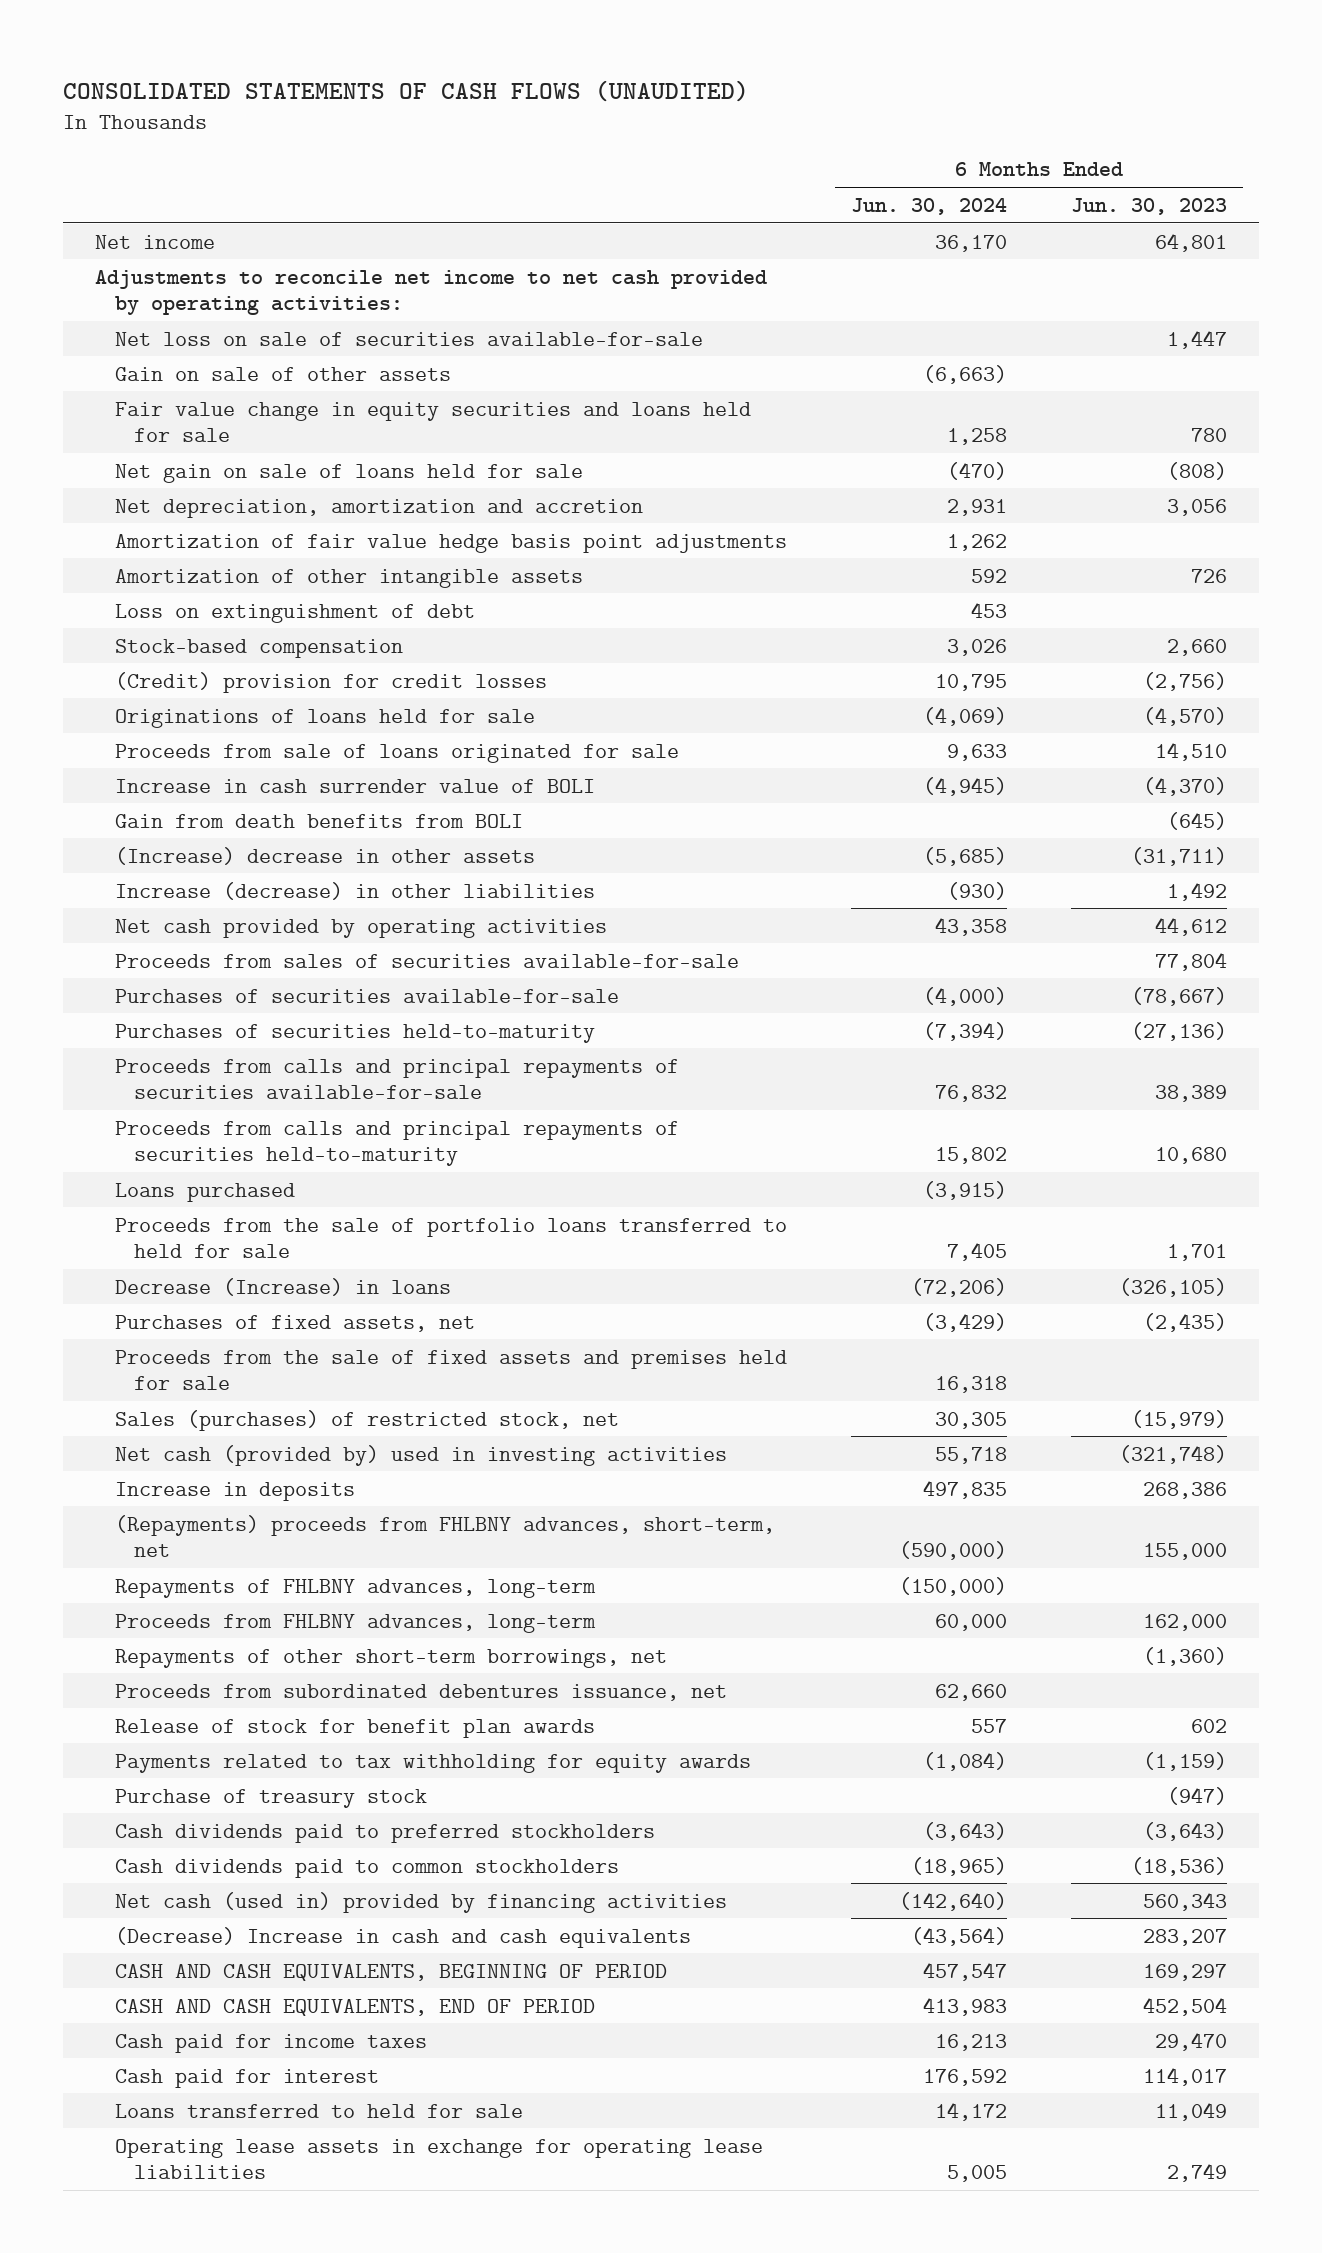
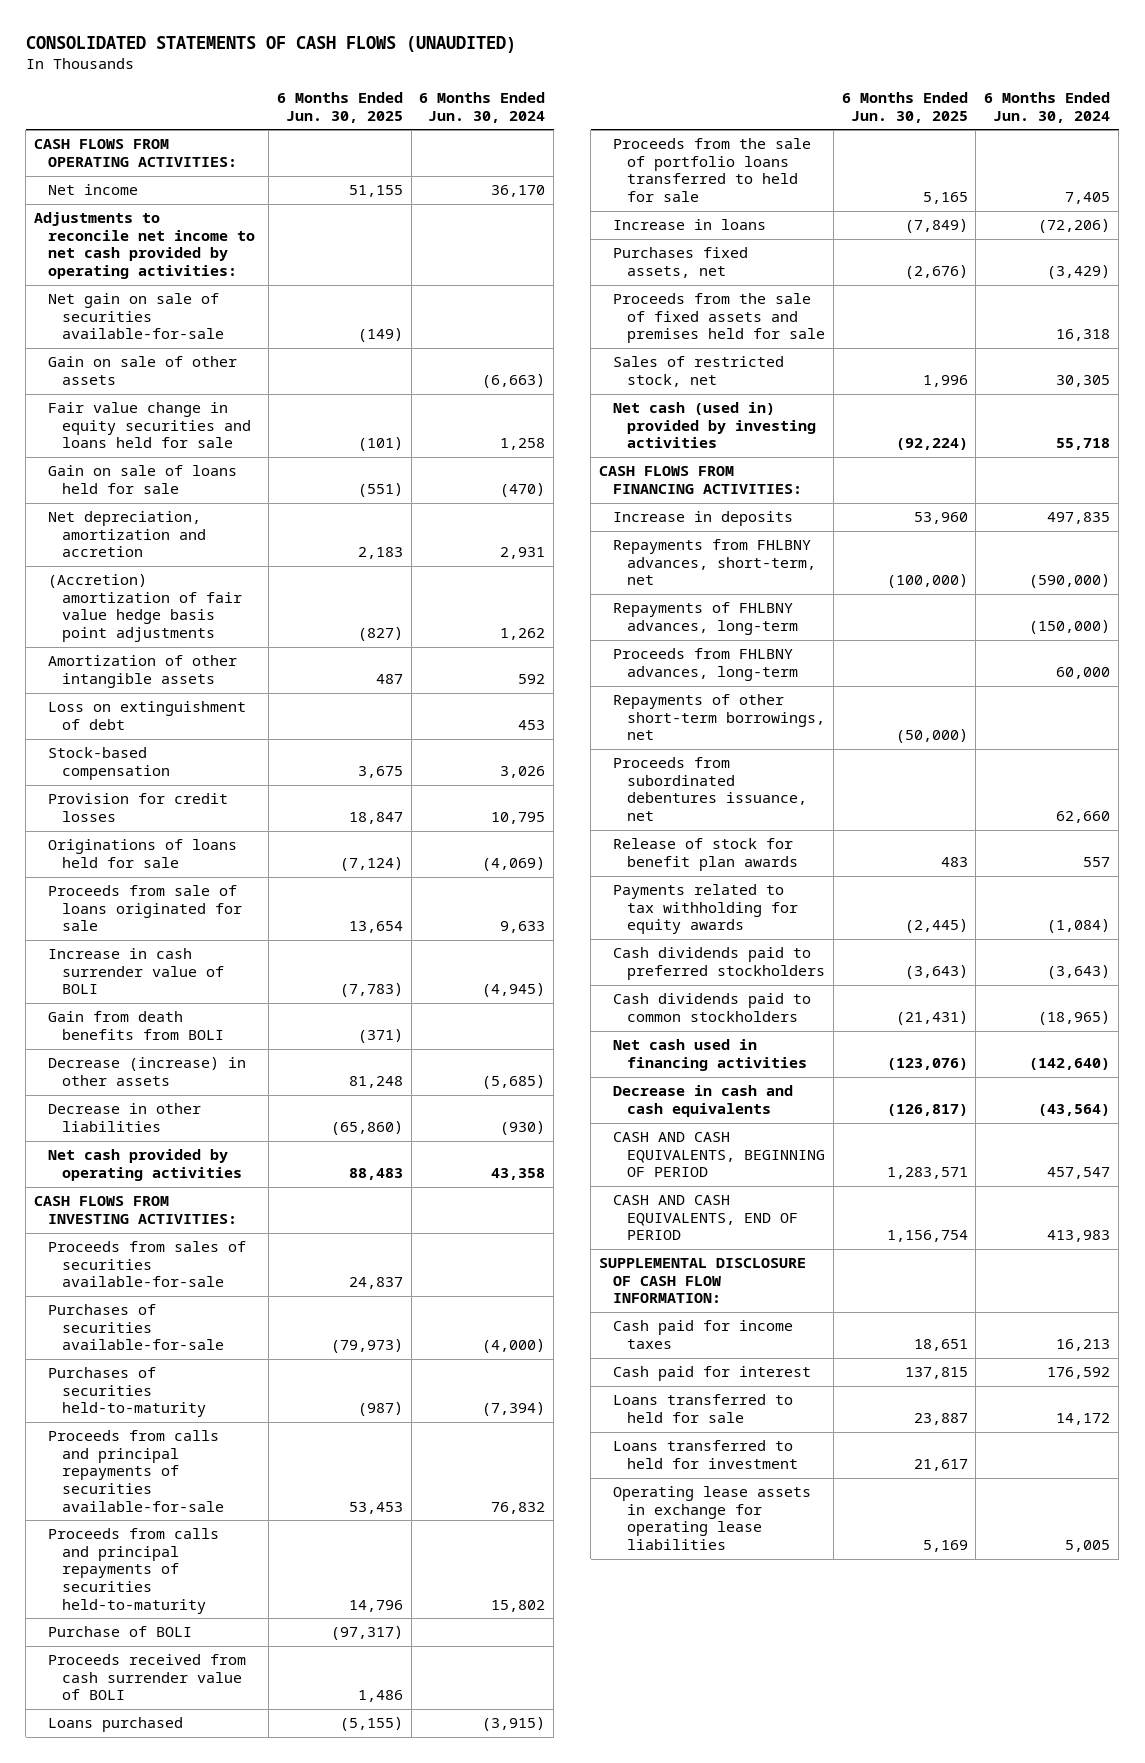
[1070,197,1227,215] Jun. 30, 2023 -> none
none -> [276,92,403,123] 6 Months Ended Jun. 30, 2025
none -> [34,139,238,167] CASH FLOWS FROM OPERATING ACTIVITIES:
[114,331,703,346] Net loss on sale of securities available-for-sale -> [48,293,224,340] Net gain on sale of securities available-for-sale
[114,463,583,483] Net gain on sale of loans held for sale -> [48,465,238,494] Gain on sale of loans held for sale
[114,533,787,553] Amortization of fair value hedge basis point adjustments -> [48,574,242,642] (Accretion) amortization of fair value hedge basis point adjustments
[114,671,547,693] (Credit) provision for credit losses -> [48,793,229,822] Provision for credit losses
[114,846,535,865] (Increase) decrease in other assets -> [48,1057,247,1086] Decrease (increase) in other assets
[114,881,595,900] Increase (decrease) in other liabilities -> [48,1103,202,1132] Decrease in other liabilities
none -> [34,1196,238,1224] CASH FLOWS FROM INVESTING ACTIVITIES:
none -> [48,1626,193,1638] Purchase of BOLI
none -> [48,1654,247,1701] Proceeds received from cash surrender value of BOLI
[114,1277,451,1296] Decrease (Increase) in loans -> [612,219,766,231] Increase in loans
[114,1314,475,1332] Purchases of fixed assets, net -> [612,247,748,278] Purchases fixed assets, net
[114,1409,619,1431] Sales (purchases) of restricted stock, net -> [612,356,784,387] Sales of restricted stock, net
[114,1444,727,1466] Net cash (provided by) used in investing activities -> [612,402,816,449] Net cash (used in) provided by investing activities
none -> [599,466,802,494] CASH FLOWS FROM FINANCING ACTIVITIES:
[114,1514,775,1558] (Repayments) proceeds from FHLBNY advances, short-term, net -> [612,539,816,586] Repayments from FHLBNY advances, short-term, net
[114,1788,427,1808] Purchase of treasury stock -> none
[114,1891,727,1913] Net cash (used in) provided by financing activities -> [612,1039,807,1071] Net cash used in financing activities
[114,1926,691,1948] (Decrease) Increase in cash and cash equivalents -> [612,1085,793,1117] Decrease in cash and cash equivalents
none -> [599,1258,807,1304] SUPPLEMENTAL DISCLOSURE OF CASH FLOW INFORMATION:
none -> [612,1440,798,1469] Loans transferred to held for investment

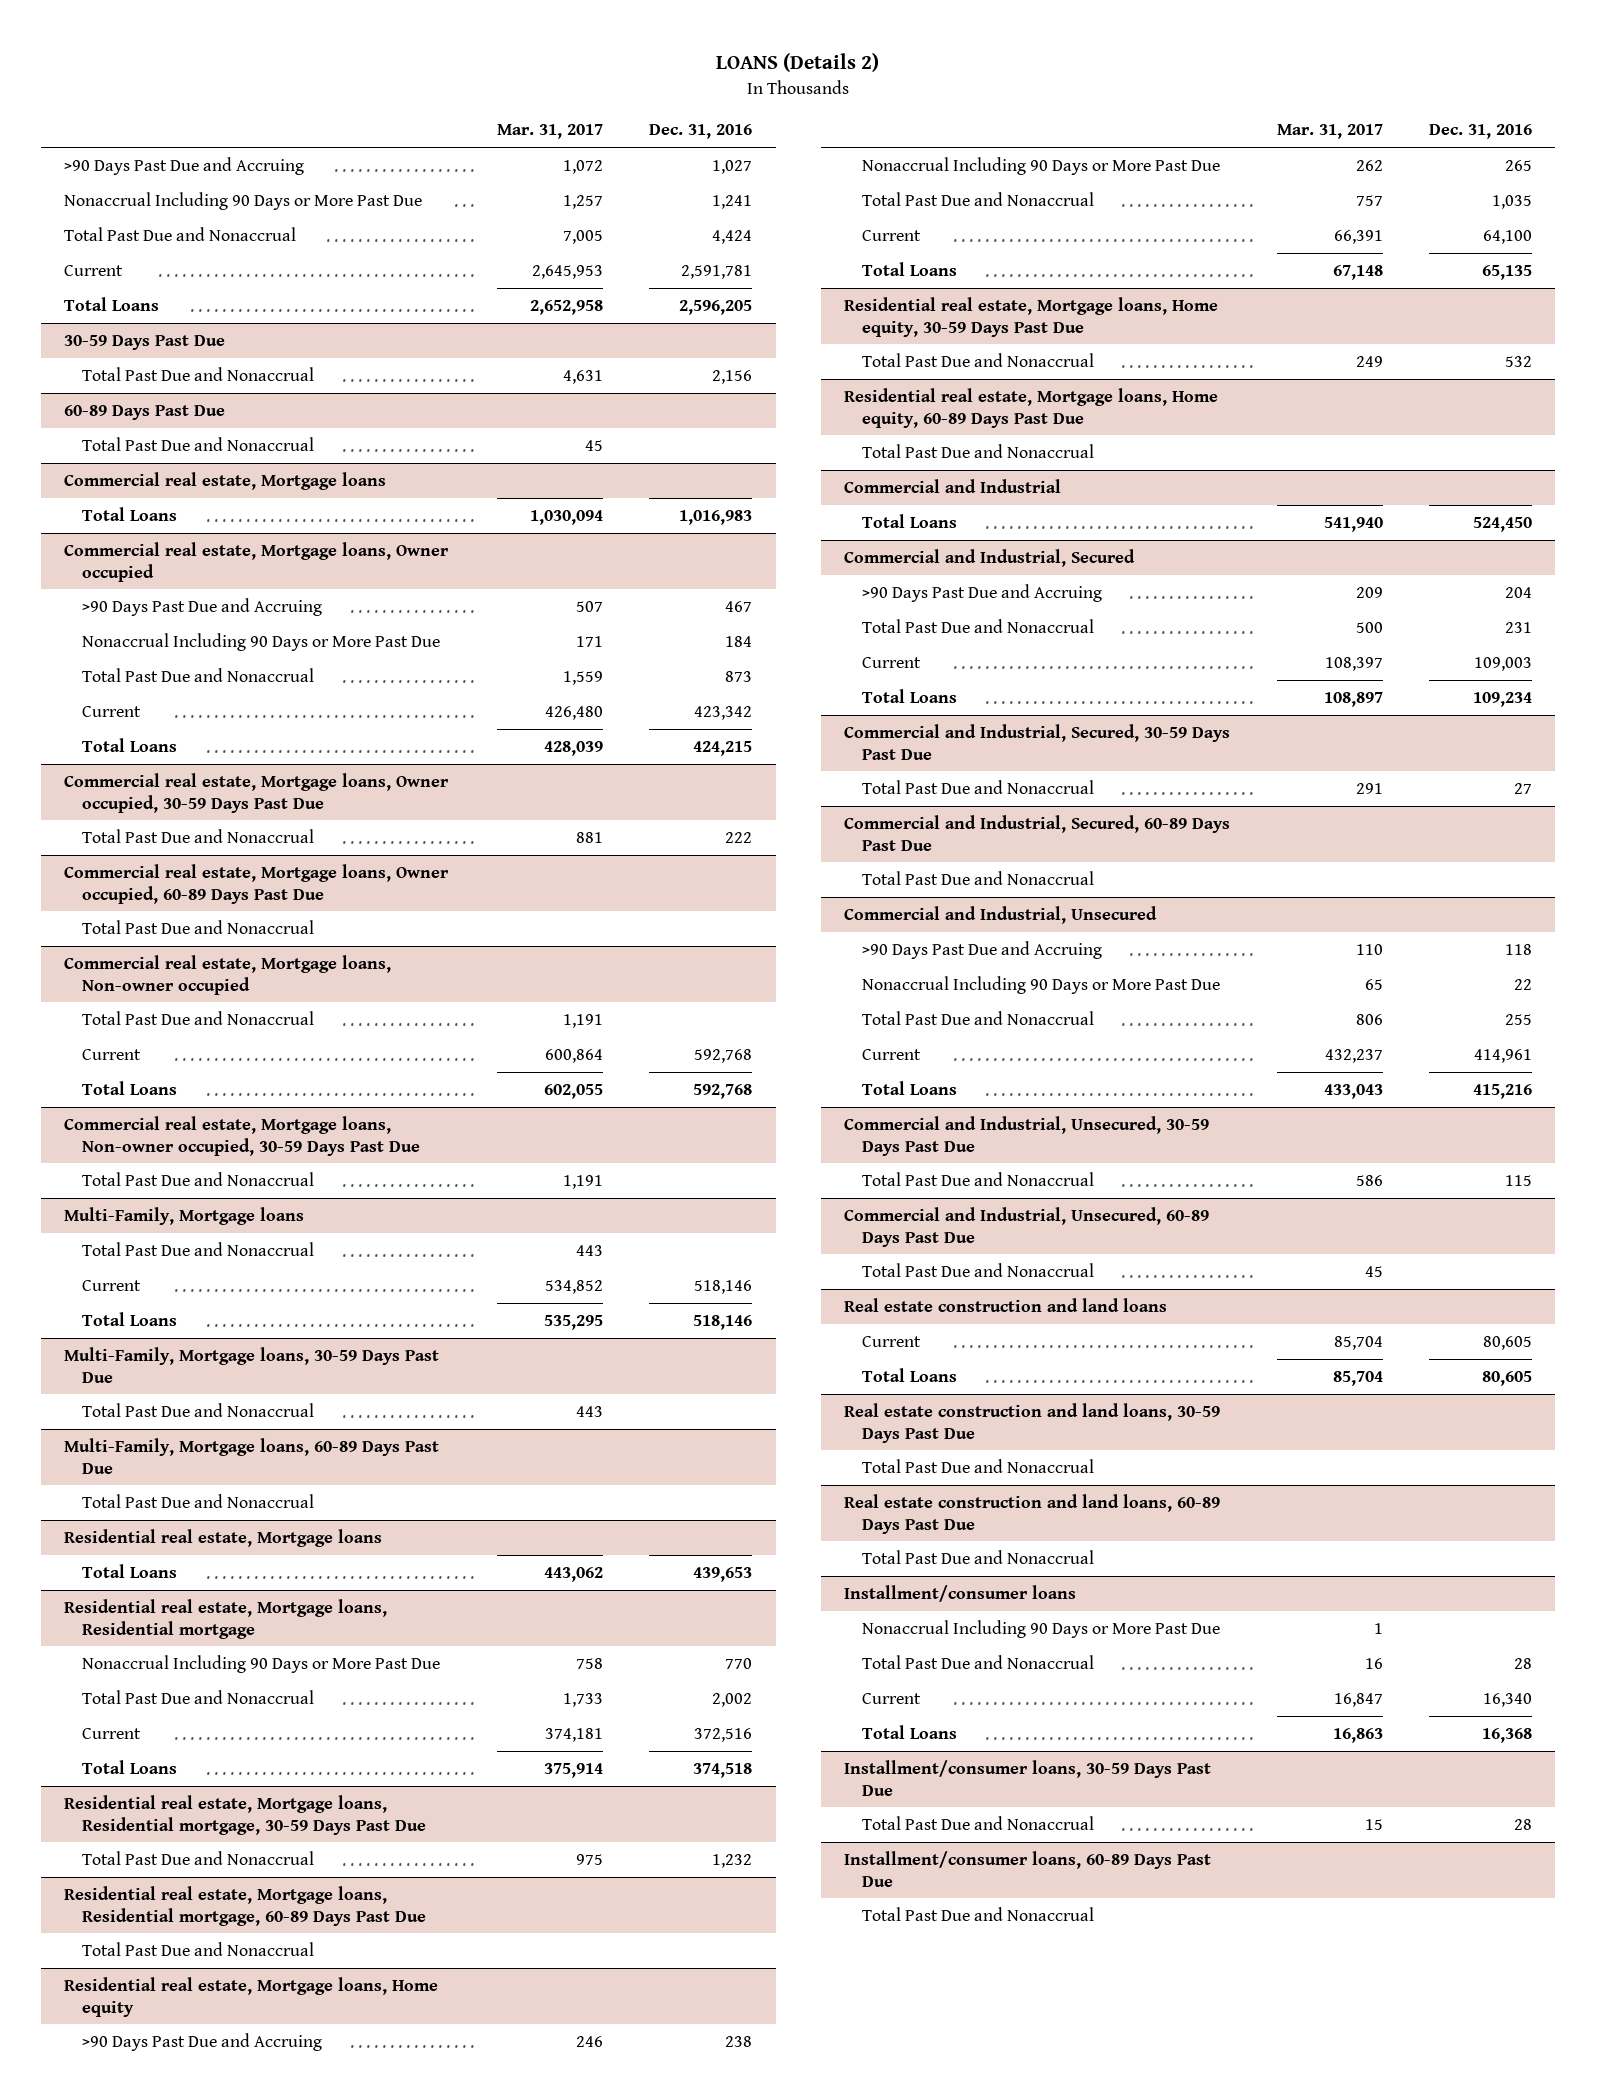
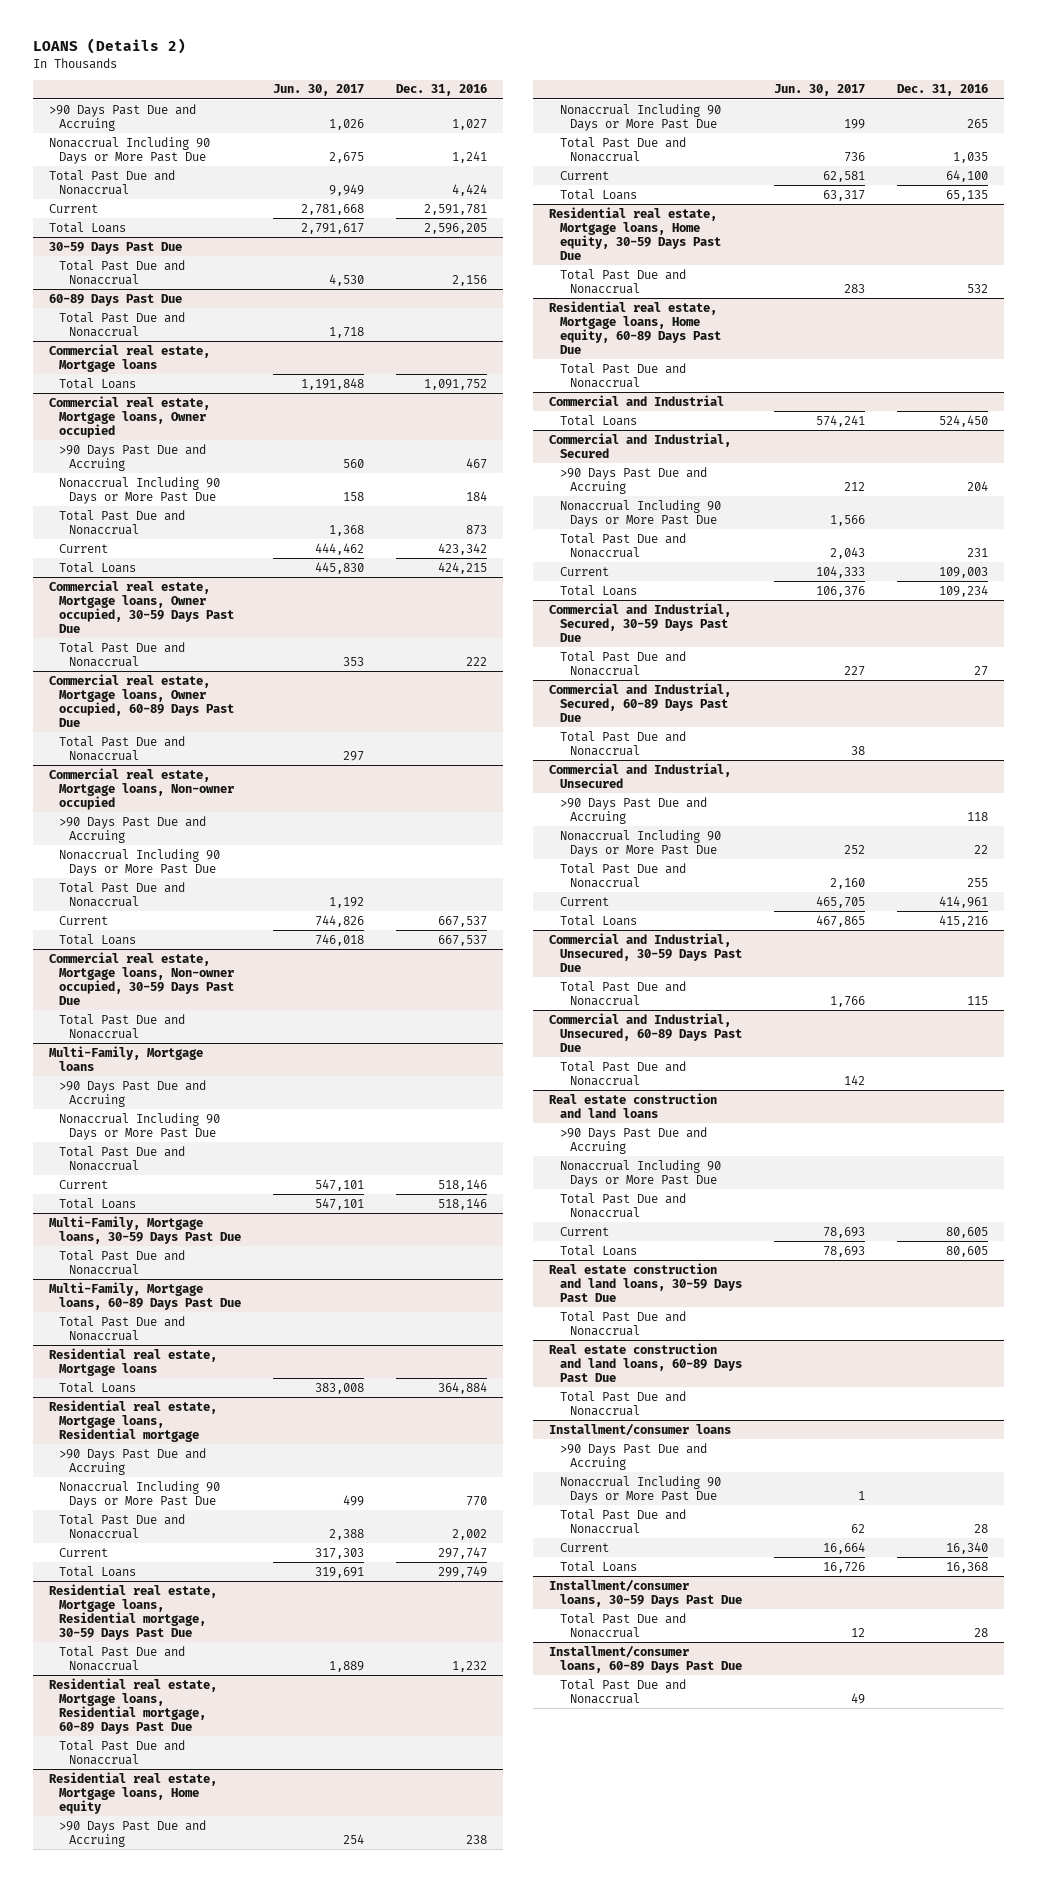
[496,124,603,140] Mar. 31, 2017 -> none
none -> [272,84,364,97] Jun. 30, 2017
[679,510,753,526] 1,016,983 -> [424,378,488,390] 1,091,752
none -> [58,815,206,843] >90 Days Past Due and Accruing
none -> [58,848,220,876] Nonaccrual Including 90 Days or More Past Due
[694,1049,753,1064] 592,768 -> [438,915,488,927] 667,537
[693,1084,753,1100] 592,768 -> [438,934,488,946] 667,537
none -> [58,1079,206,1107] >90 Days Past Due and Accruing
none -> [58,1112,220,1140] Nonaccrual Including 90 Days or More Past Due
[693,1567,753,1583] 439,653 -> [438,1381,488,1394] 364,884
none -> [58,1447,206,1475] >90 Days Past Due and Accruing
[694,1728,753,1743] 372,516 -> [438,1546,488,1559] 297,747
[693,1763,753,1779] 374,518 -> [438,1565,488,1578] 299,749
none -> [559,499,721,527] Nonaccrual Including 90 Days or More Past Due
none -> [559,1126,707,1154] >90 Days Past Due and Accruing
none -> [559,1159,721,1187] Nonaccrual Including 90 Days or More Past Due
none -> [559,1192,686,1218] Total Past Due and Nonaccrual
none -> [559,1442,707,1470] >90 Days Past Due and Accruing

